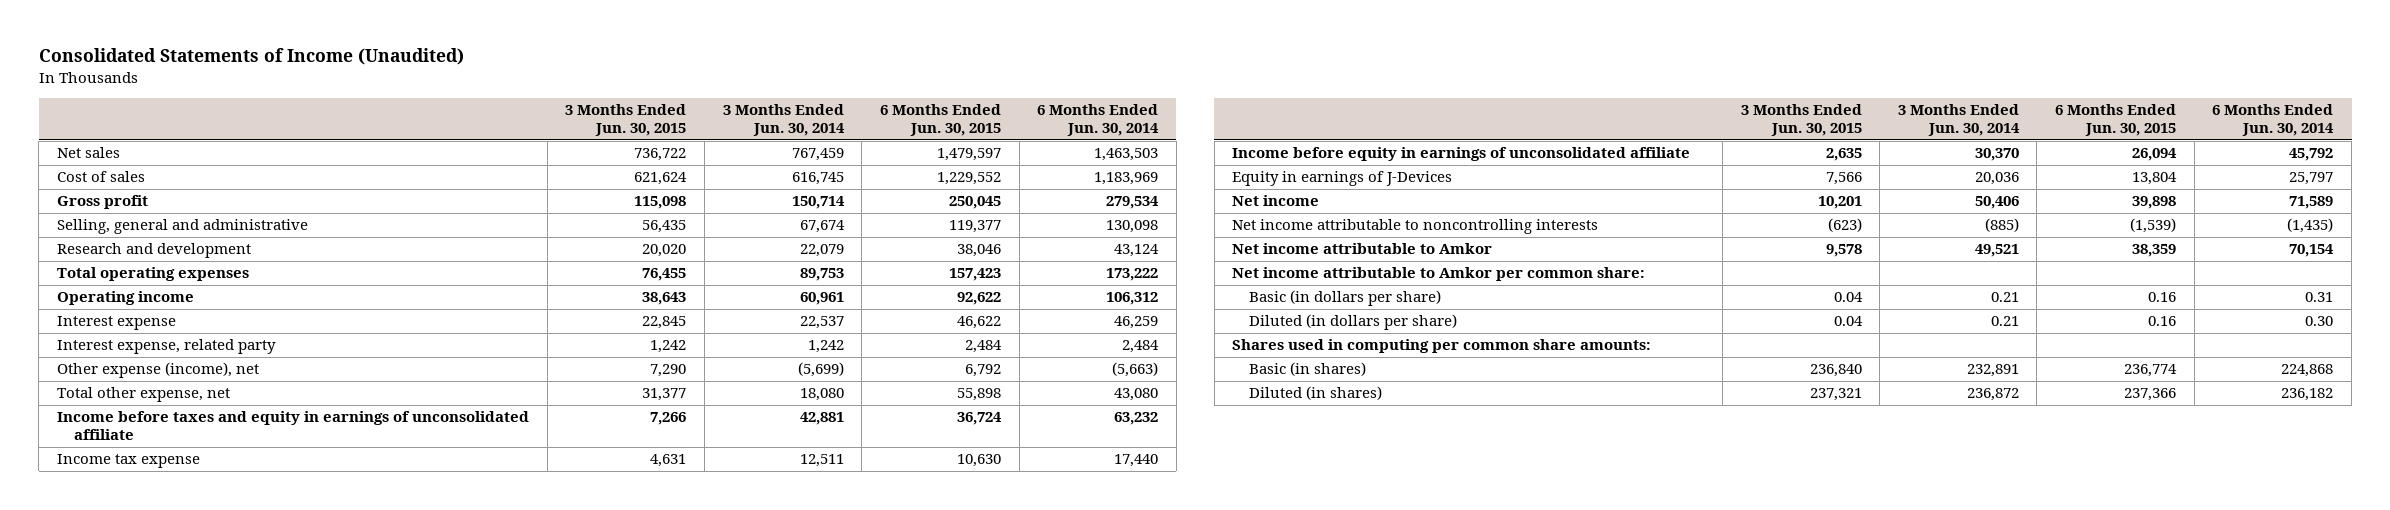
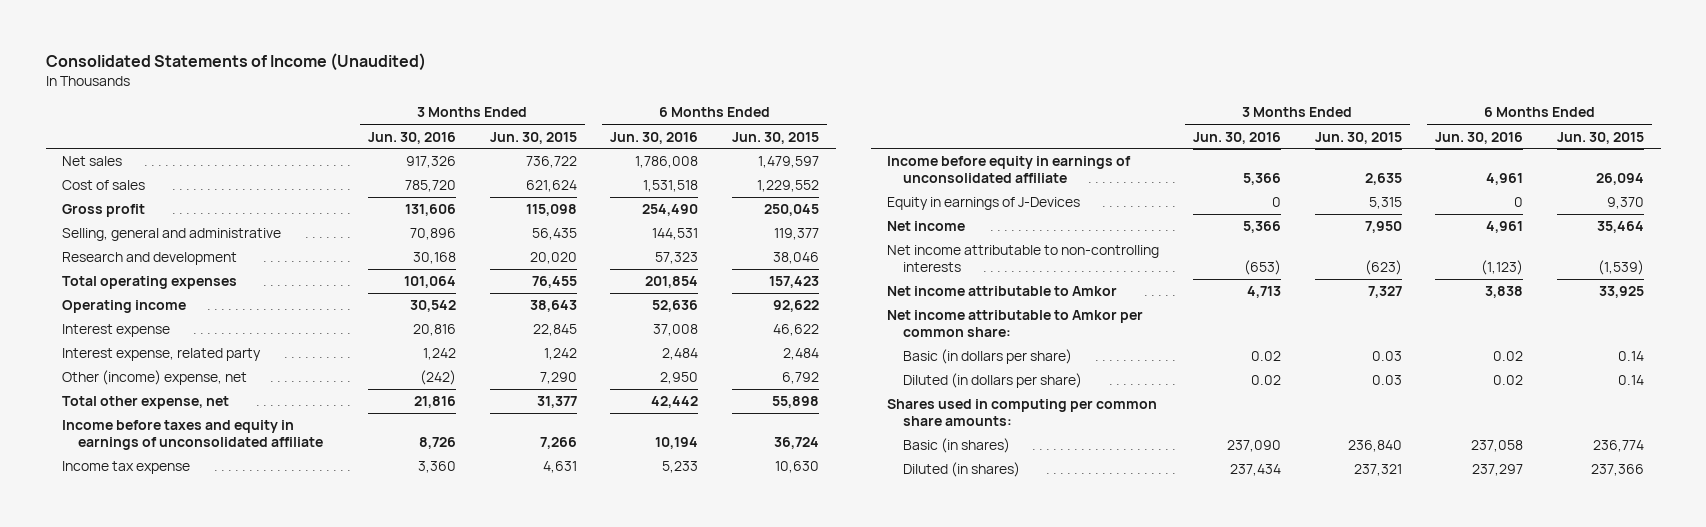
[722,104,845,137] 3 Months Ended Jun. 30, 2014 -> none
[1037,104,1160,137] 6 Months Ended Jun. 30, 2014 -> none
none -> [367,131,456,144] Jun. 30, 2016
none -> [610,131,699,144] Jun. 30, 2016
[57,362,260,379] Other expense (income), net -> [62,370,248,386] Other (income) expense, net
[1825,172,1862,186] 7,566 -> [1368,197,1402,210] 5,315
[2132,172,2178,186] 13,804 -> [1606,197,1644,210] 9,370
[1817,196,1862,210] 10,201 -> [1364,221,1402,234] 7,950
[2132,196,2177,210] 39,898 -> [1596,221,1644,234] 35,464
[1232,219,1599,235] Net income attributable to noncontrolling interests -> [887,245,1160,272] Net income attributable to non-controlling interests
[1825,244,1862,258] 9,578 -> [1367,286,1402,299] 7,327
[2132,244,2177,258] 38,359 -> [1598,286,1644,299] 33,925
[1833,292,1863,303] 0.04 -> [1371,351,1402,362] 0.03
[2148,292,2177,303] 0.16 -> [1617,351,1644,362] 0.14
[1833,316,1863,327] 0.04 -> [1371,375,1402,386] 0.03
[2148,316,2177,327] 0.16 -> [1617,375,1644,386] 0.14

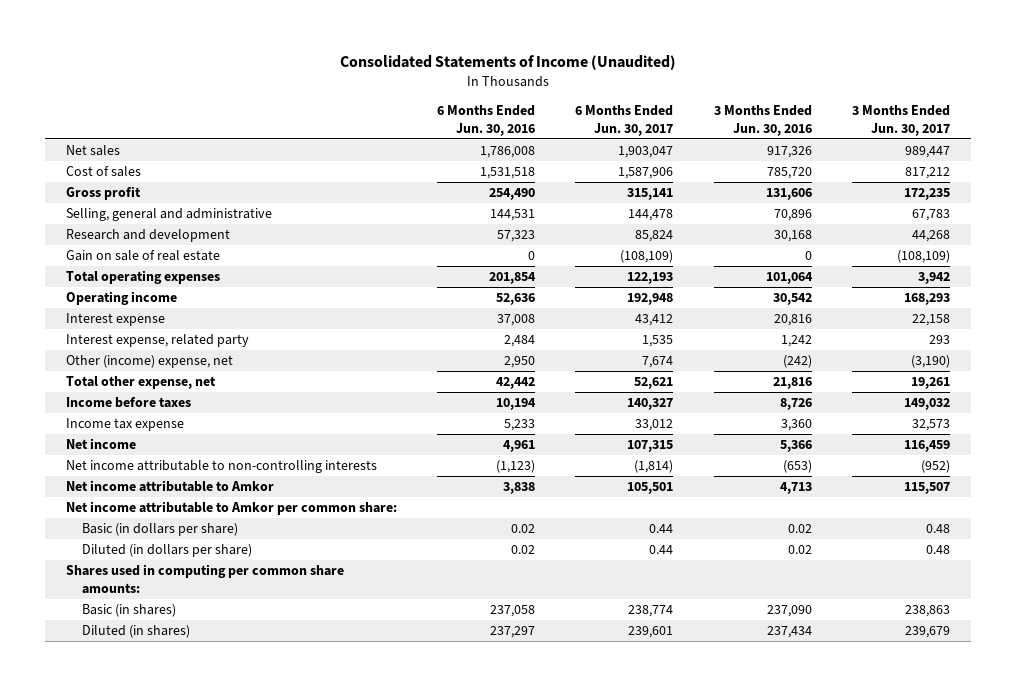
[489,131,577,144] Jun. 30, 2015 -> none
[731,131,819,144] Jun. 30, 2015 -> none
none -> [575,104,674,136] 6 Months Ended Jun. 30, 2017
none -> [852,104,951,136] 3 Months Ended Jun. 30, 2017
none -> [65,250,220,262] Gain on sale of real estate
[62,420,324,450] Income before taxes and equity in earnings of unconsolidated affiliate -> [65,397,191,409] Income before taxes
[887,156,1132,183] Income before equity in earnings of unconsolidated affiliate -> none
[887,197,1081,211] Equity in earnings of J-Devices -> none

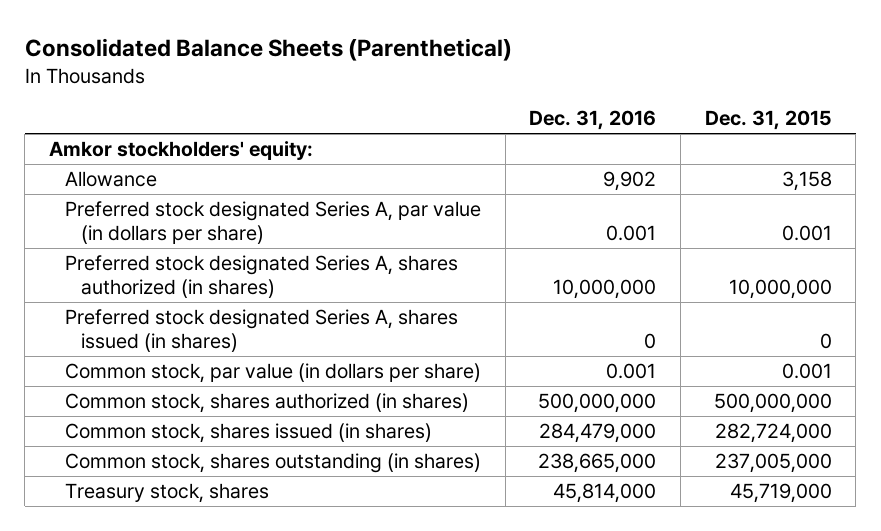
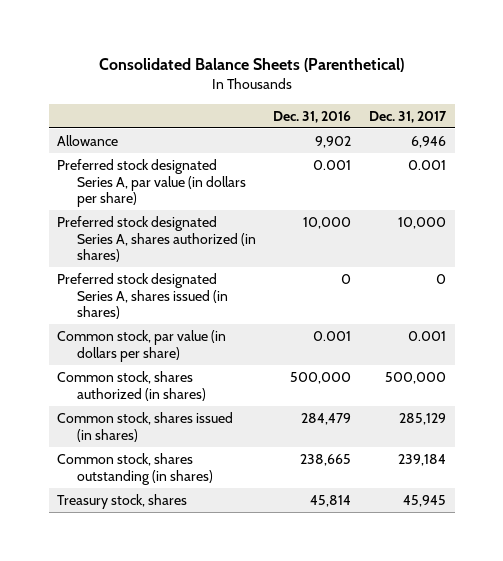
[704,110,832,131] Dec. 31, 2015 -> none
none -> [369,110,448,123] Dec. 31, 2017
[48,141,313,161] Amkor stockholders' equity: -> none
[553,278,657,299] 10,000,000 -> [303,217,352,230] 10,000
[538,393,657,414] 500,000,000 -> [290,372,352,385] 500,000
[539,423,657,444] 284,479,000 -> [301,413,352,426] 284,479
[538,453,657,474] 238,665,000 -> [300,454,352,467] 238,665
[553,483,657,504] 45,814,000 -> [310,495,352,508] 45,814

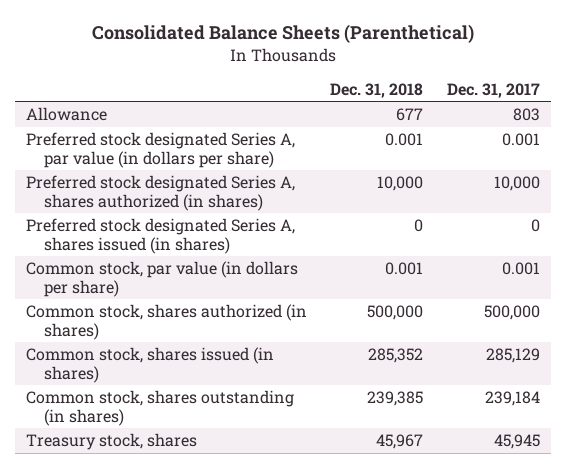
[273,110,352,123] Dec. 31, 2016 -> none
none -> [330,82,424,98] Dec. 31, 2018
[411,136,447,149] 6,946 -> [512,108,540,122] 803

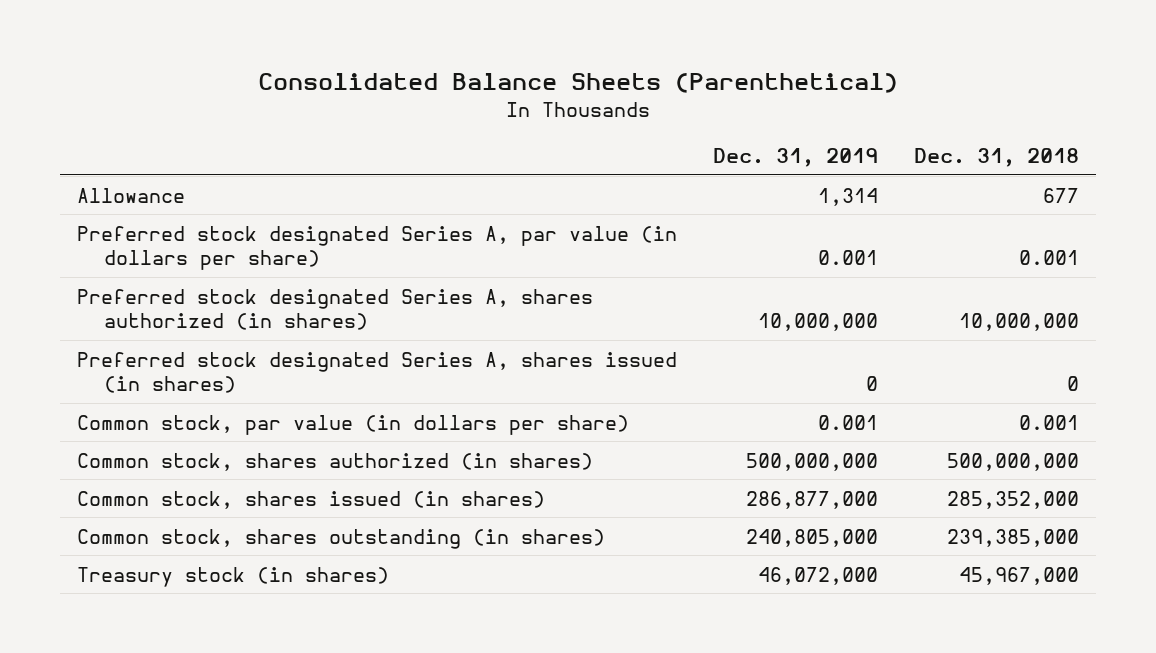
[446,82,540,98] Dec. 31, 2017 -> none
none -> [713,148,879,168] Dec. 31, 2019
[377,176,424,192] 10,000 -> [958,313,1079,332] 10,000,000
[367,305,424,321] 500,000 -> [946,452,1079,471] 500,000,000
[368,348,424,364] 285,352 -> [946,490,1079,509] 285,352,000
[367,391,424,407] 239,385 -> [946,528,1079,547] 239,385,000
[26,433,198,451] Treasury stock, shares -> [77,566,390,587] Treasury stock (in shares)
[376,434,424,450] 45,967 -> [958,566,1079,585] 45,967,000

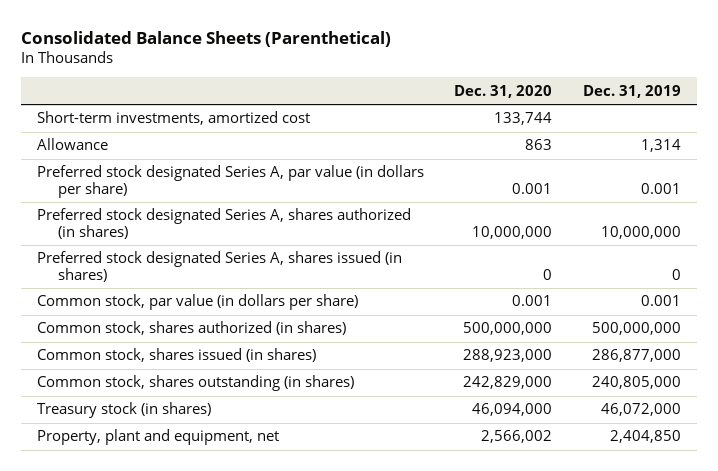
[913,148,1079,168] Dec. 31, 2018 -> none
none -> [454,84,553,98] Dec. 31, 2020
none -> [36,111,310,126] Short-term investments, amortized cost
none -> [36,429,279,446] Property, plant and equipment, net

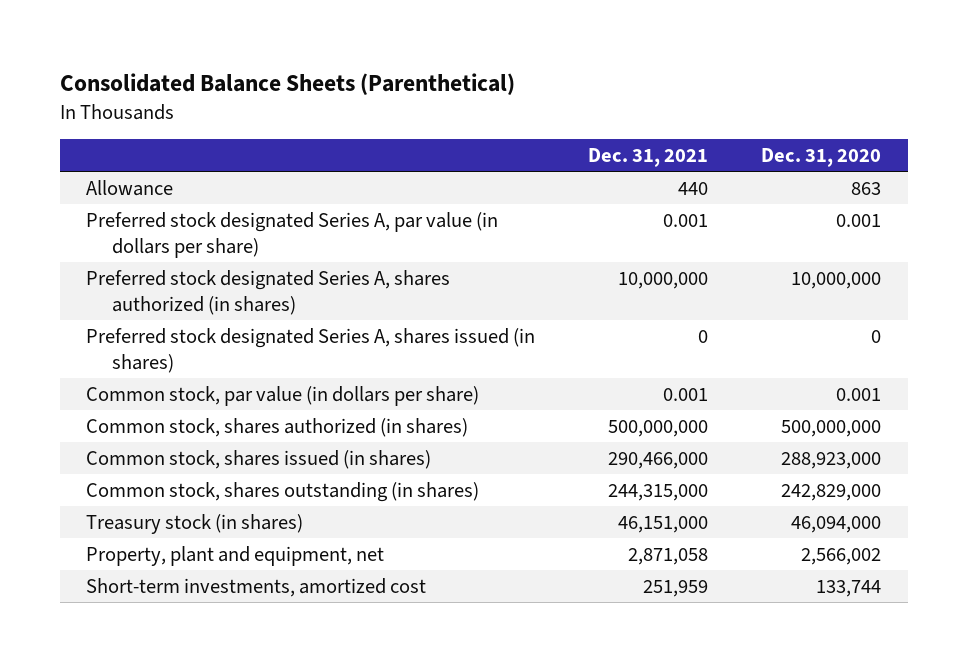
[583,84,682,98] Dec. 31, 2019 -> none
none -> [588,147,709,167] Dec. 31, 2021
[36,111,310,126] Short-term investments, amortized cost -> [86,577,427,597] Short-term investments, amortized cost

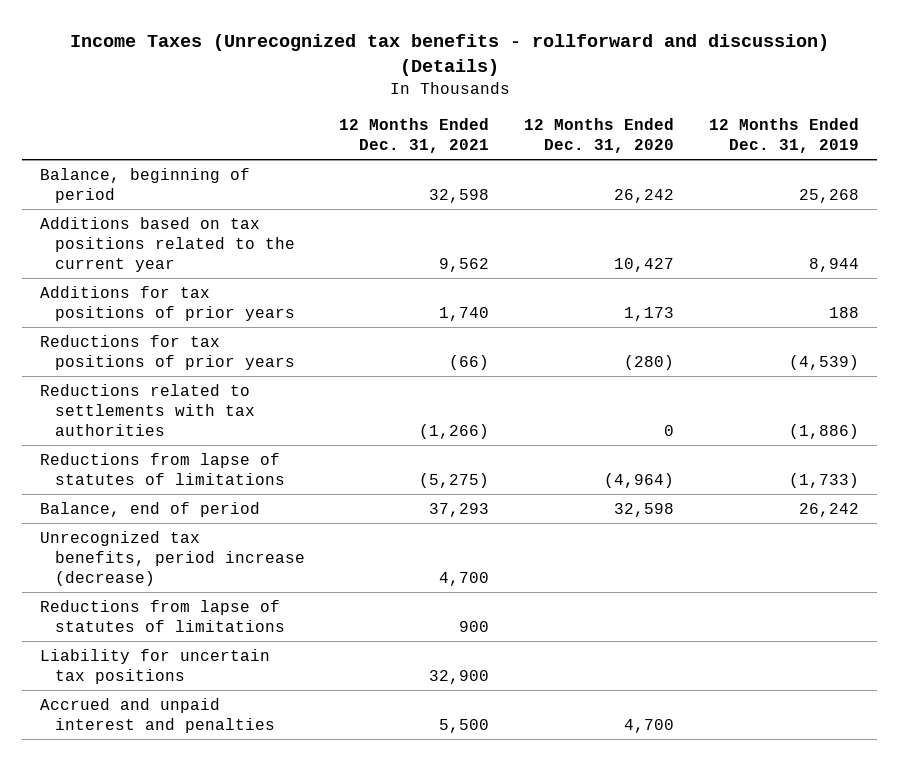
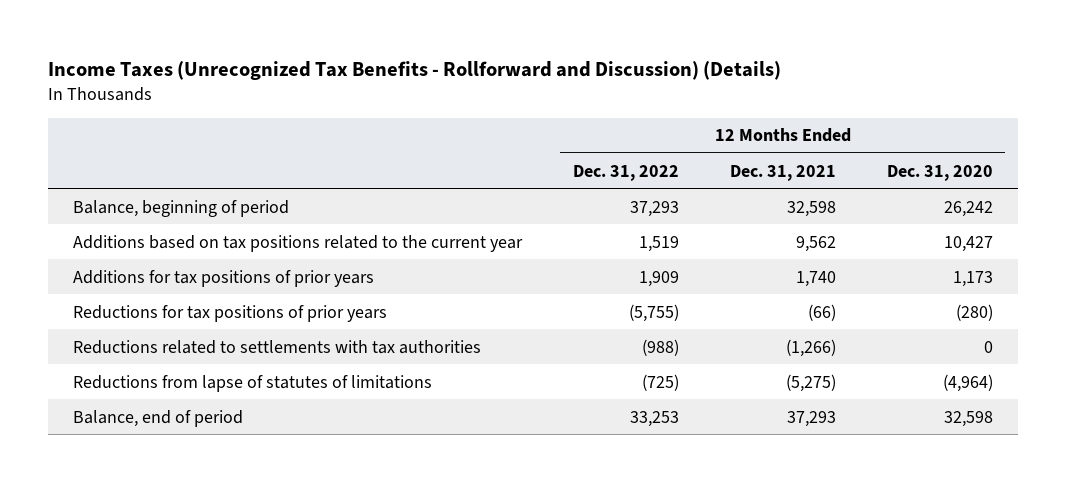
[69,34,829,77] Income Taxes (Unrecognized tax benefits - rollforward and discussion) (Details) -> [47,60,781,80] Income Taxes (Unrecognized Tax Benefits - Rollforward and Discussion) (Details)
[709,117,860,154] 12 Months Ended Dec. 31, 2019 -> none
none -> [572,164,679,181] Dec. 31, 2022
[39,530,305,587] Unrecognized tax benefits, period increase (decrease) -> none
[39,599,285,632] Reductions from lapse of statutes of limitations -> none
[39,648,270,684] Liability for uncertain tax positions -> none
[39,697,275,733] Accrued and unpaid interest and penalties -> none

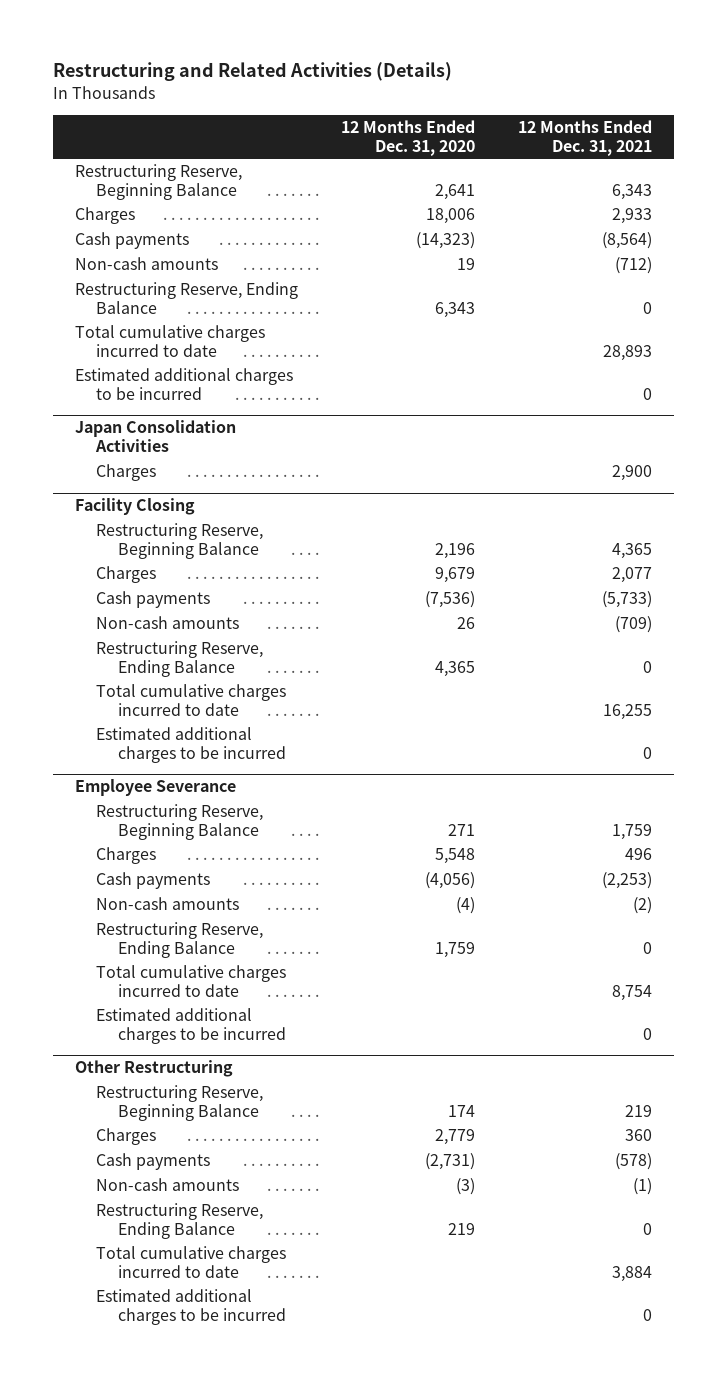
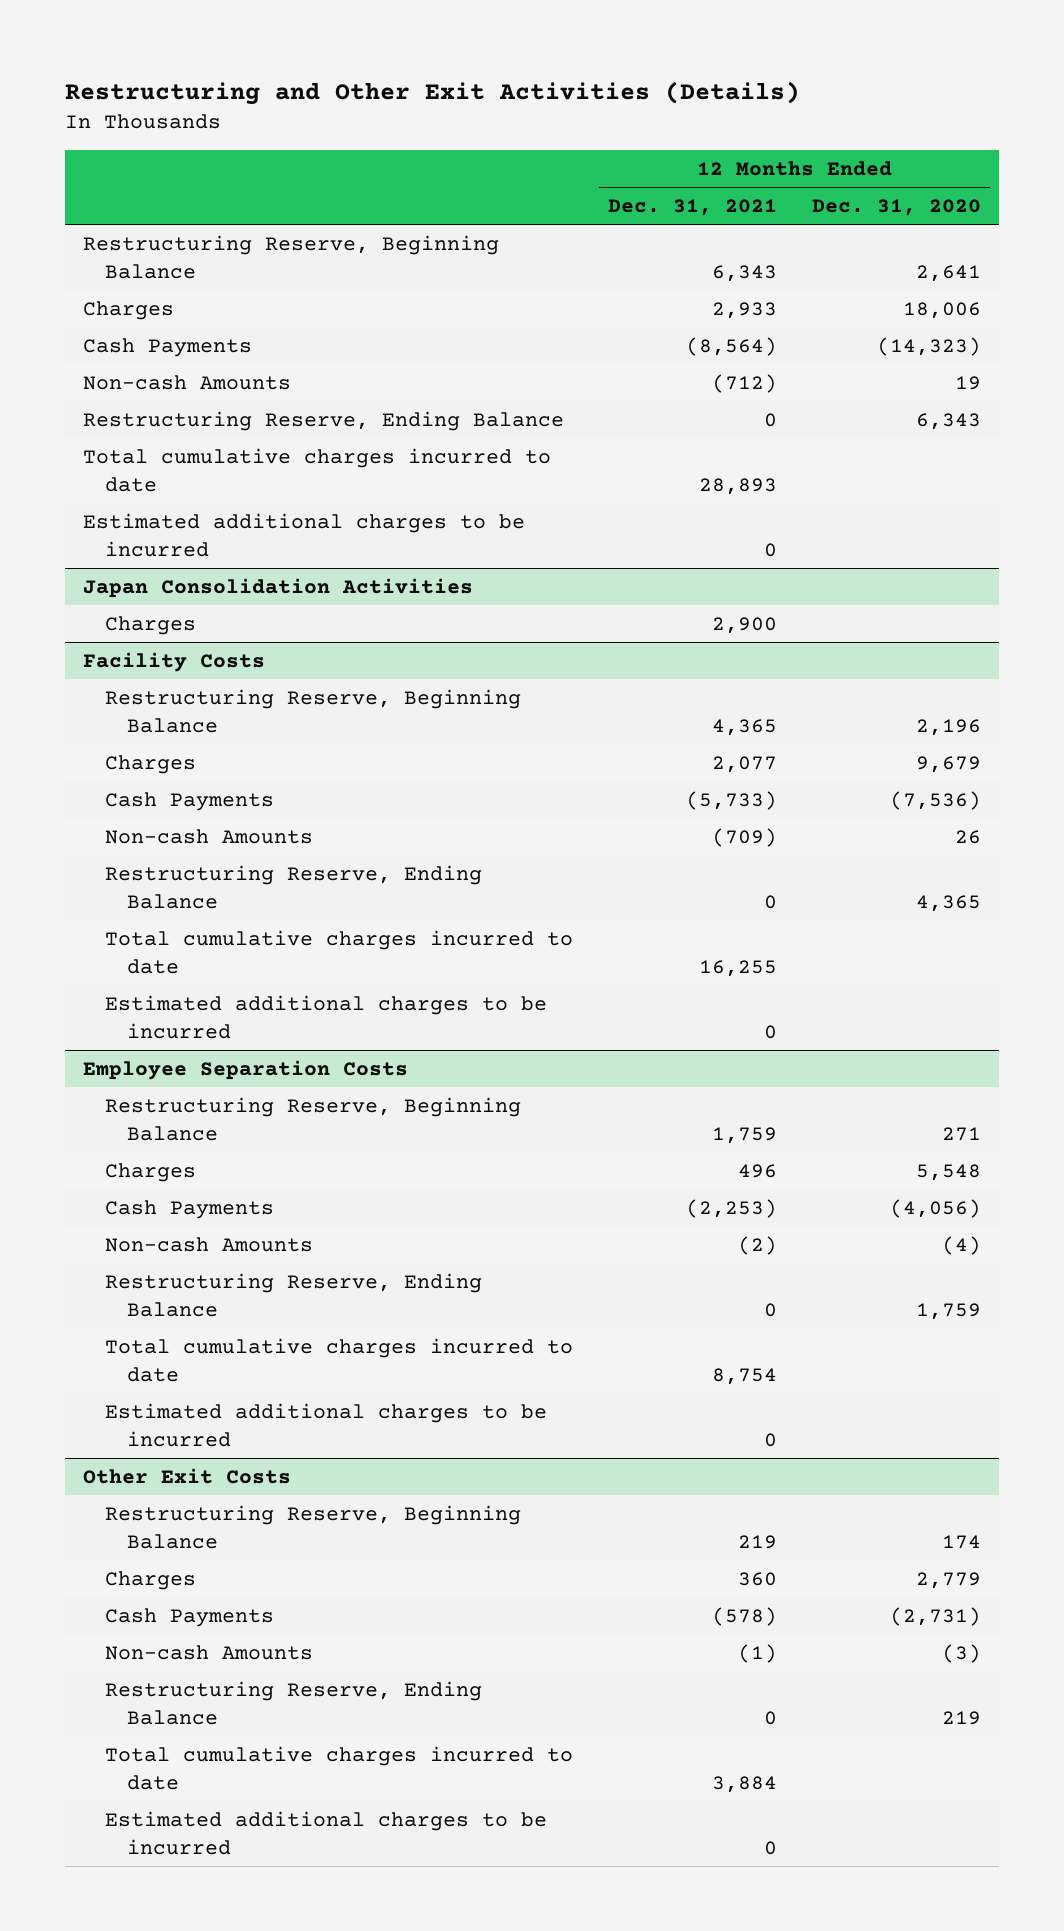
[52,62,452,82] Restructuring and Related Activities (Details) -> [65,80,801,105] Restructuring and Other Exit Activities (Details)
[74,232,189,250] Cash payments -> [82,337,252,357] Cash Payments
[74,257,218,271] Non-cash amounts -> [82,374,291,390] Non-cash Amounts
[74,498,195,516] Facility Closing -> [82,651,265,672] Facility Costs
[96,591,211,609] Cash payments -> [105,791,275,811] Cash Payments
[96,616,240,630] Non-cash amounts -> [105,828,314,844] Non-cash Amounts
[74,779,236,797] Employee Severance -> [82,1059,408,1080] Employee Separation Costs
[96,872,211,890] Cash payments -> [105,1199,275,1219] Cash Payments
[96,897,240,911] Non-cash amounts -> [105,1236,314,1252] Non-cash Amounts
[74,1060,233,1078] Other Restructuring -> [82,1467,291,1484] Other Exit Costs
[96,1153,211,1171] Cash payments -> [105,1607,275,1627] Cash Payments
[96,1178,240,1192] Non-cash amounts -> [105,1644,314,1660] Non-cash Amounts

